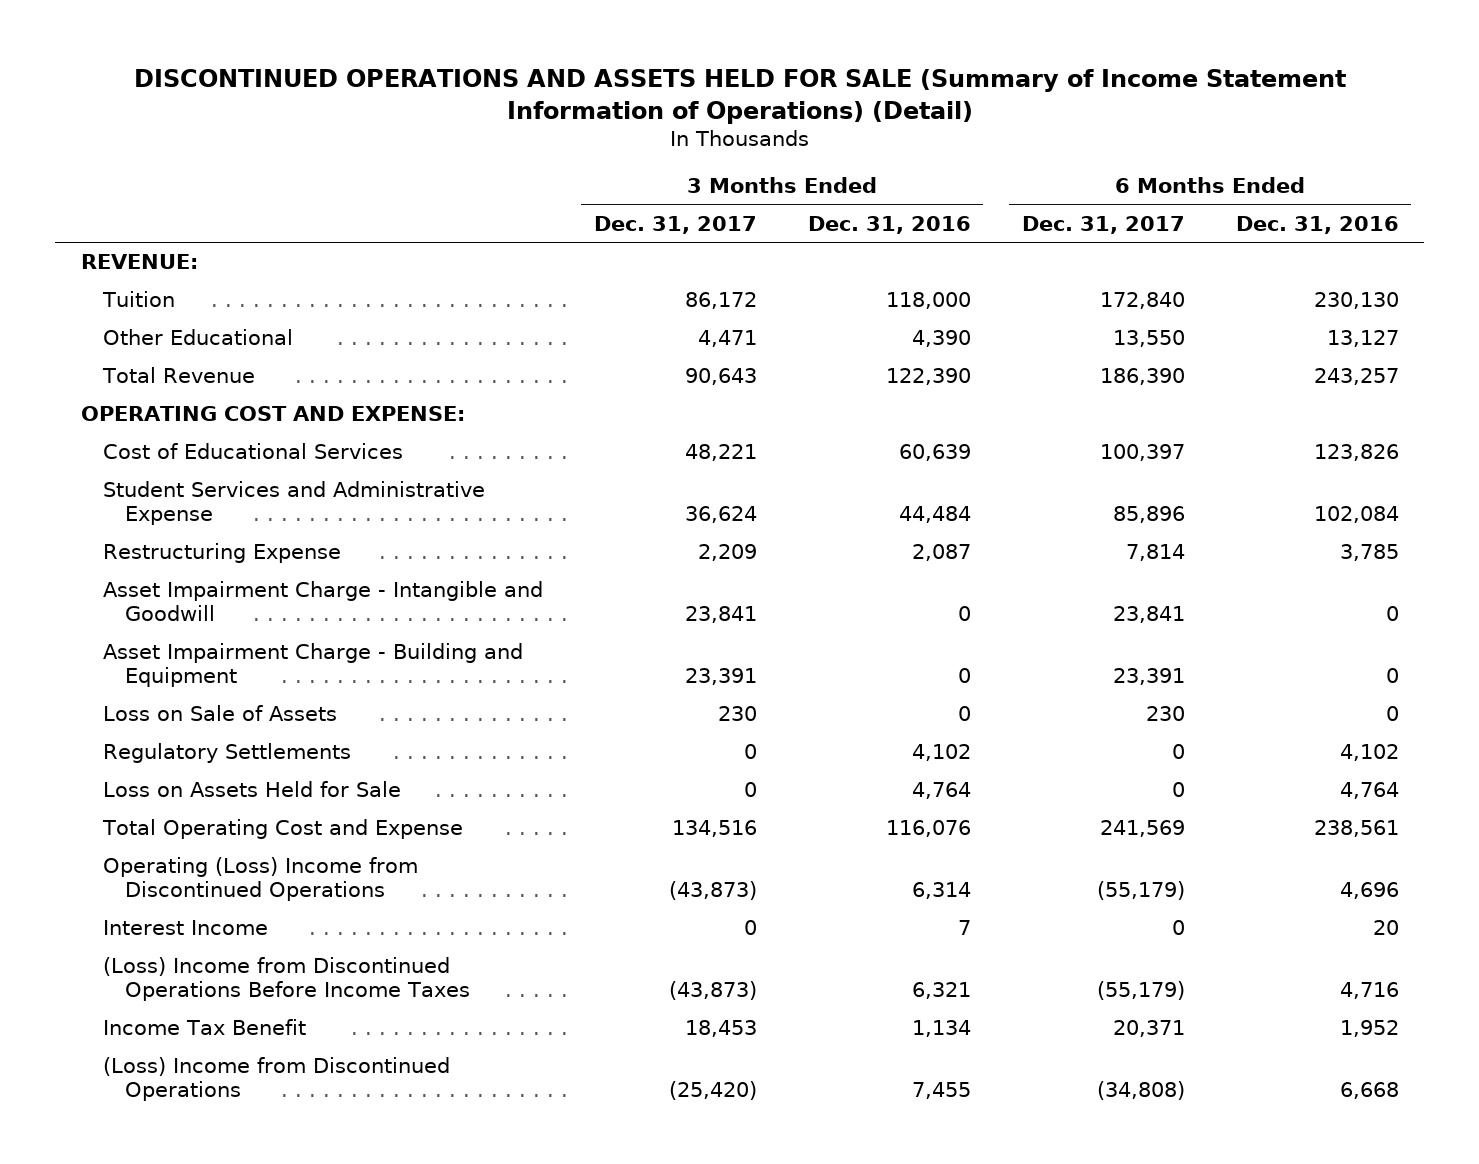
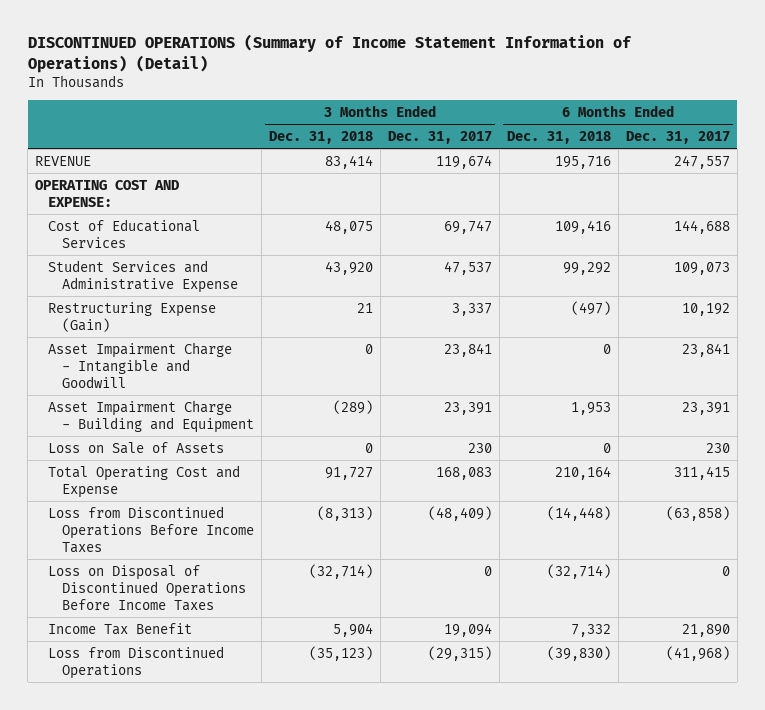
[133,68,1346,124] DISCONTINUED OPERATIONS AND ASSETS HELD FOR SALE (Summary of Income Statement Information of Operations) (Detail) -> [27,34,632,73] DISCONTINUED OPERATIONS (Summary of Income Statement Information of Operations) (Detail)
[807,215,971,234] Dec. 31, 2016 -> none
[1235,215,1399,234] Dec. 31, 2016 -> none
none -> [268,130,373,144] Dec. 31, 2018
none -> [506,130,611,144] Dec. 31, 2018
[80,254,198,270] REVENUE: -> none
[101,291,175,308] Tuition -> none
[102,329,293,346] Other Educational -> none
[101,367,255,384] Total Revenue -> [35,155,92,166] REVENUE
[684,368,757,386] 90,643 -> [435,154,492,169] 119,674
[1099,368,1185,386] 186,390 -> [673,154,730,169] 247,557
[684,444,757,462] 48,221 -> [443,219,492,234] 69,747
[1099,444,1185,462] 100,397 -> [673,219,730,234] 144,688
[684,506,757,524] 36,624 -> [443,260,492,275] 47,537
[1112,506,1185,524] 85,896 -> [673,261,730,275] 109,073
[102,543,341,564] Restructuring Expense -> [48,301,217,332] Restructuring Expense (Gain)
[697,544,757,562] 2,209 -> [451,302,492,316] 3,337
[1125,544,1185,562] 7,814 -> [681,302,730,316] 10,192
[102,743,351,764] Regulatory Settlements -> none
[102,781,401,798] Loss on Assets Held for Sale -> none
[102,857,418,902] Operating (Loss) Income from Discontinued Operations -> none
[102,920,268,936] Interest Income -> none
[671,820,757,838] 134,516 -> [435,466,492,480] 168,083
[1099,820,1185,838] 241,569 -> [673,465,730,480] 311,415
[102,957,470,1002] (Loss) Income from Discontinued Operations Before Income Taxes -> [48,505,254,554] Loss from Discontinued Operations Before Income Taxes
[668,981,757,1001] (43,873) -> [427,505,492,521] (48,409)
[1096,981,1185,1001] (55,179) -> [665,505,730,521] (63,858)
none -> [48,564,246,612] Loss on Disposal of Discontinued Operations Before Income Taxes
[684,1020,757,1038] 18,453 -> [443,622,492,637] 19,094
[1112,1020,1185,1038] 20,371 -> [681,623,730,637] 21,890
[102,1057,450,1102] (Loss) Income from Discontinued Operations -> [48,645,225,679] Loss from Discontinued Operations
[668,1081,757,1101] (25,420) -> [427,645,492,661] (29,315)
[1096,1081,1185,1101] (34,808) -> [665,645,730,661] (41,968)

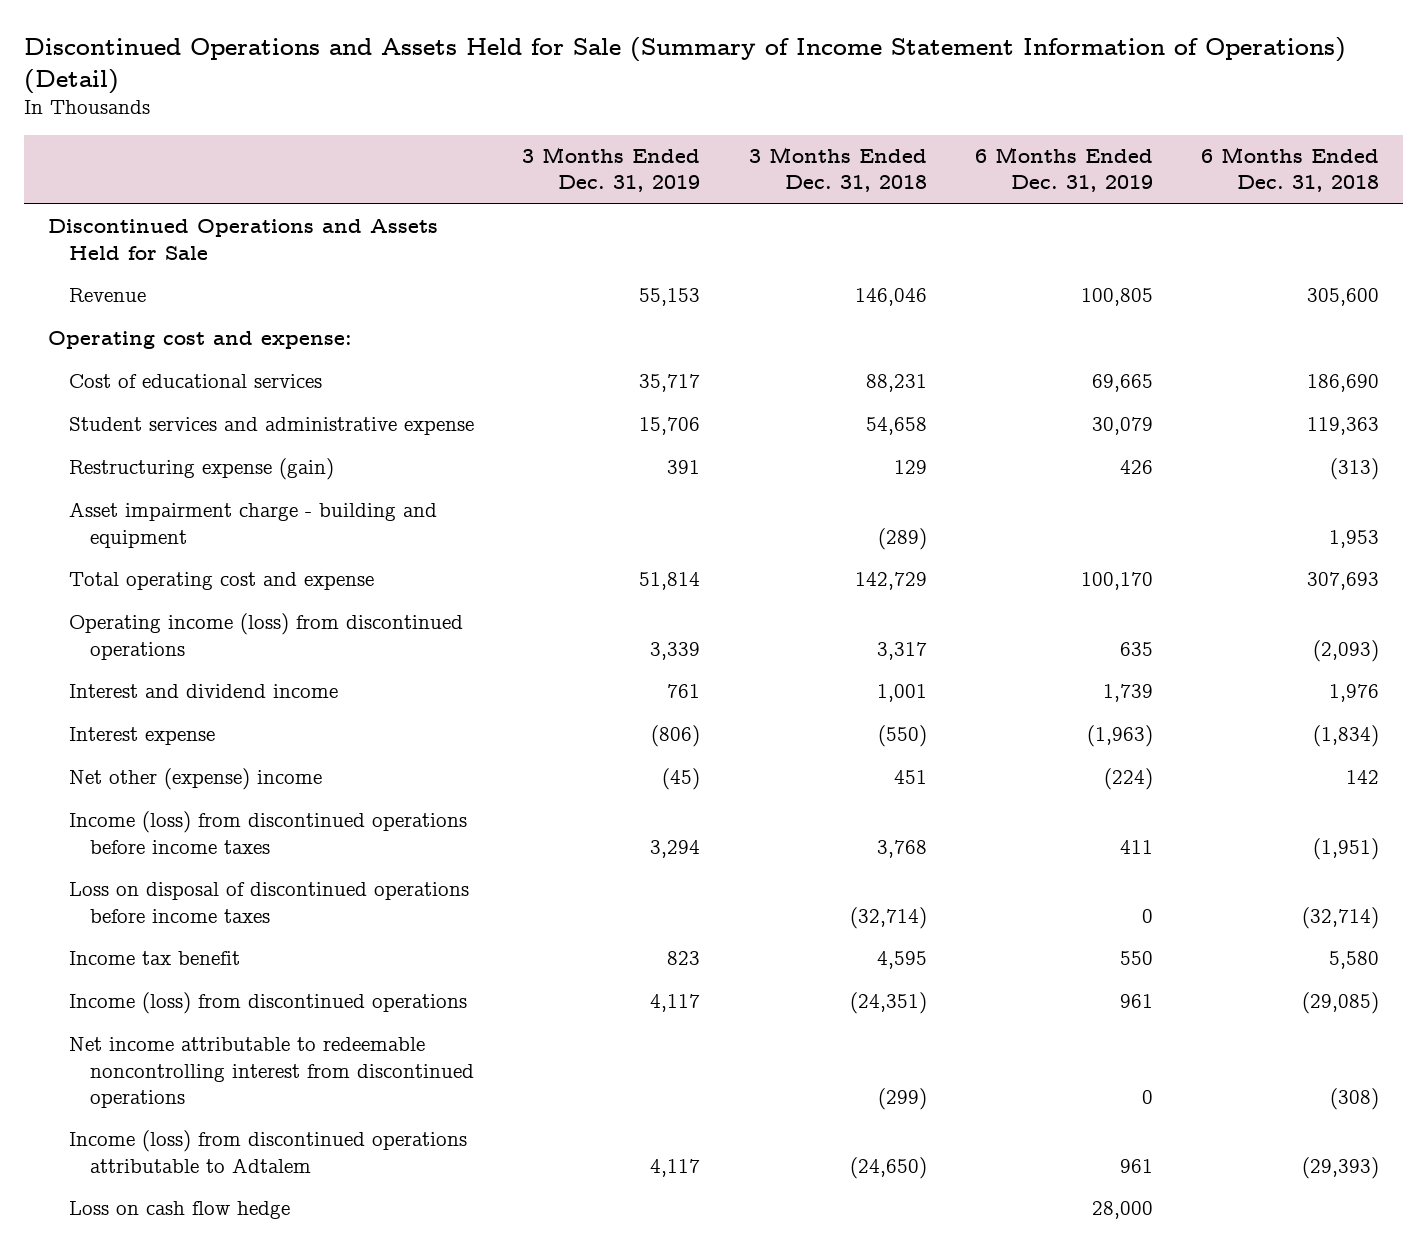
[27,34,632,73] DISCONTINUED OPERATIONS (Summary of Income Statement Information of Operations) (Detail) -> [23,37,1346,94] Discontinued Operations and Assets Held for Sale (Summary of Income Statement Information of Operations) (Detail)
[387,130,492,144] Dec. 31, 2017 -> none
[625,130,730,144] Dec. 31, 2017 -> none
none -> [522,146,701,193] 3 Months Ended Dec. 31, 2019
none -> [974,146,1153,193] 6 Months Ended Dec. 31, 2019
[48,341,233,389] Asset Impairment Charge - Intangible and Goodwill -> none
[48,441,225,454] Loss on Sale of Assets -> none
none -> [48,219,439,260] Discontinued Operations and Assets Held for Sale
[35,155,92,166] REVENUE -> [68,288,146,303] Revenue
[324,154,373,169] 83,414 -> [854,288,927,307] 146,046
[554,155,611,169] 195,716 -> [1307,288,1380,307] 305,600
[35,179,180,207] OPERATING COST AND EXPENSE: -> [48,331,353,350] Operating cost and expense:
[48,218,201,248] Cost of Educational Services -> [68,374,322,389] Cost of educational services
[324,219,373,234] 48,075 -> [865,374,927,393] 88,231
[554,219,611,234] 109,416 -> [1307,374,1380,393] 186,690
[48,259,238,293] Student Services and Administrative Expense -> [68,417,474,436] Student services and administrative expense
[324,260,373,275] 43,920 -> [865,417,927,436] 54,658
[562,261,611,275] 99,292 -> [1307,417,1380,436] 119,363
[48,301,217,332] Restructuring Expense (Gain) -> [68,458,334,481] Restructuring expense (gain)
[356,302,373,313] 21 -> [893,460,927,475] 129
[570,300,611,315] (497) -> [1330,458,1380,481] (313)
[48,399,254,433] Asset Impairment Charge - Building and Equipment -> [68,502,437,548] Asset impairment charge - building and equipment
[48,464,241,498] Total Operating Cost and Expense -> [68,572,374,591] Total operating cost and expense
[324,466,373,480] 91,727 -> [854,572,927,591] 142,729
[554,465,611,480] 210,164 -> [1307,572,1380,591] 307,693
none -> [68,613,463,660] Operating income (loss) from discontinued operations
none -> [68,684,338,699] Interest and dividend income
none -> [68,727,215,746] Interest expense
none -> [68,768,322,791] Net other (expense) income
[48,505,254,554] Loss from Discontinued Operations Before Income Taxes -> [68,811,467,854] Income (loss) from discontinued operations before income taxes
[316,505,373,521] (8,313) -> [876,839,927,858] 3,768
[546,505,611,521] (14,448) -> [1313,837,1380,860] (1,951)
[48,564,246,612] Loss on Disposal of Discontinued Operations Before Income Taxes -> [68,882,469,923] Loss on disposal of discontinued operations before income taxes
[48,622,193,635] Income Tax Benefit -> [68,951,240,966] Income tax benefit
[332,622,373,637] 5,904 -> [876,951,927,970] 4,595
[570,623,611,637] 7,332 -> [1329,951,1380,970] 5,580
[48,645,225,679] Loss from Discontinued Operations -> [68,992,467,1015] Income (loss) from discontinued operations
[308,645,373,661] (35,123) -> [849,992,927,1015] (24,351)
[546,645,611,661] (39,830) -> [1302,992,1380,1015] (29,085)
none -> [68,1037,474,1109] Net income attributable to redeemable noncontrolling interest from discontinued operations
none -> [68,1130,467,1173] Income (loss) from discontinued operations attributable to Adtalem
none -> [68,1201,290,1220] Loss on cash flow hedge

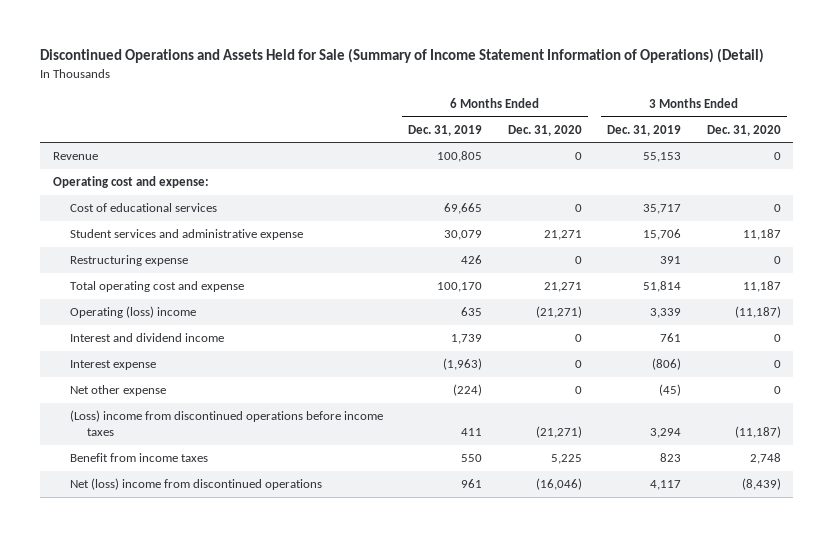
[748,146,927,193] 3 Months Ended Dec. 31, 2018 -> none
[1201,146,1380,193] 6 Months Ended Dec. 31, 2018 -> none
none -> [507,124,582,136] Dec. 31, 2020
none -> [706,124,781,136] Dec. 31, 2020
[48,219,439,260] Discontinued Operations and Assets Held for Sale -> none
[68,502,437,548] Asset impairment charge - building and equipment -> none
[68,458,334,481] Restructuring expense (gain) -> [69,255,188,267] Restructuring expense
[68,613,463,660] Operating income (loss) from discontinued operations -> [69,306,196,319] Operating (loss) income
[68,882,469,923] Loss on disposal of discontinued operations before income taxes -> none
[68,992,467,1015] Income (loss) from discontinued operations -> none
[68,1037,474,1109] Net income attributable to redeemable noncontrolling interest from discontinued operations -> none
[68,1201,290,1220] Loss on cash flow hedge -> none
[68,768,322,791] Net other (expense) income -> [69,385,166,397] Net other expense
[68,811,467,854] Income (loss) from discontinued operations before income taxes -> [69,410,383,436] (Loss) income from discontinued operations before income taxes
[68,951,240,966] Income tax benefit -> [69,453,208,463] Benefit from income taxes
[68,1130,467,1173] Income (loss) from discontinued operations attributable to Adtalem -> [69,478,322,491] Net (loss) income from discontinued operations

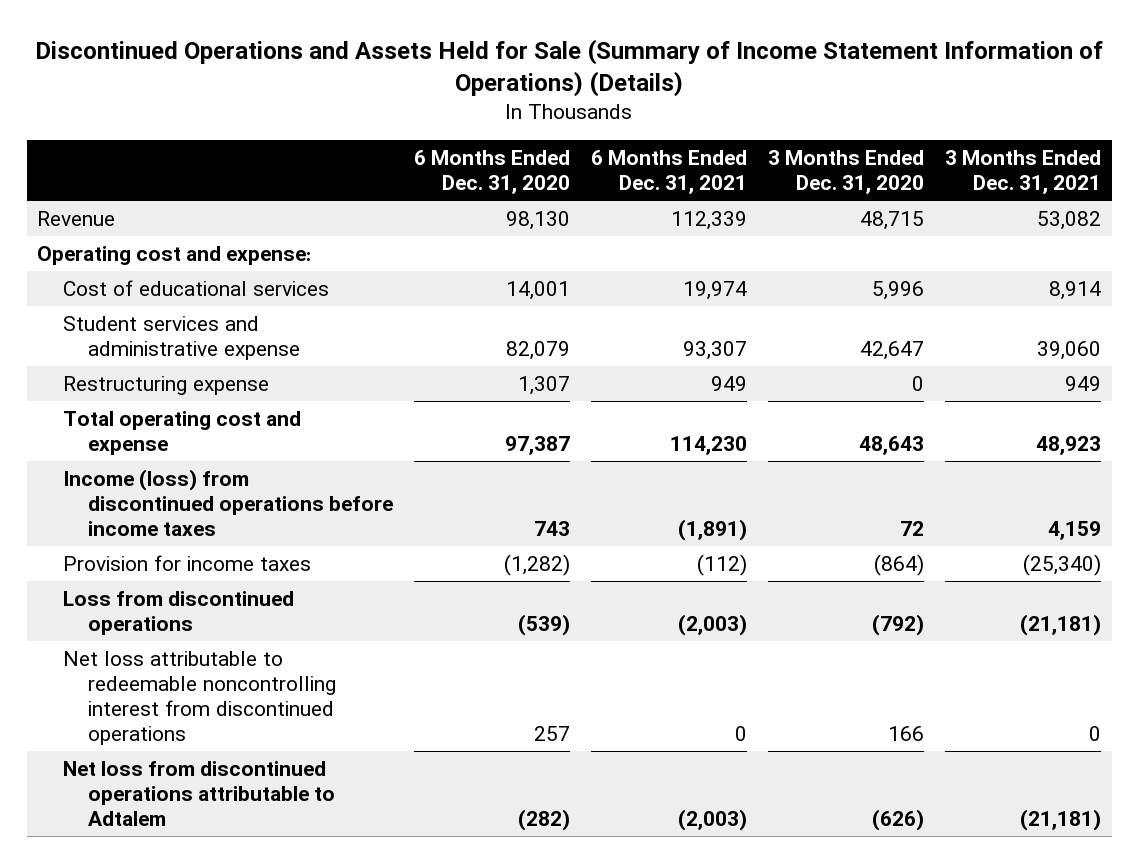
[39,48,764,64] Discontinued Operations and Assets Held for Sale (Summary of Income Statement Information of Operations) (Detail) -> [35,39,1104,98] Discontinued Operations and Assets Held for Sale (Summary of Income Statement Information of Operations) (Details)
[408,124,483,136] Dec. 31, 2019 -> none
[607,124,682,136] Dec. 31, 2019 -> none
none -> [591,149,748,195] 6 Months Ended Dec. 31, 2021
none -> [945,149,1102,195] 3 Months Ended Dec. 31, 2021
[574,152,582,161] 0 -> [505,210,570,230] 98,130
[773,152,781,161] 0 -> [860,210,925,230] 48,715
[69,306,196,319] Operating (loss) income -> none
[69,333,224,343] Interest and dividend income -> none
[69,360,156,371] Interest expense -> none
[69,385,166,397] Net other expense -> none
[574,204,582,213] 0 -> [505,280,570,300] 14,001
[773,204,781,213] 0 -> [872,280,925,300] 5,996
[543,230,582,241] 21,271 -> [505,340,570,360] 82,079
[742,229,781,241] 11,187 -> [860,340,925,360] 42,647
[574,256,582,265] 0 -> [517,375,570,395] 1,307
[543,282,582,293] 21,271 -> [504,435,570,455] 97,387
[742,281,781,293] 11,187 -> [859,435,925,455] 48,643
[69,410,383,436] (Loss) income from discontinued operations before income taxes -> [62,468,393,537] Income (loss) from discontinued operations before income taxes
[535,425,582,438] (21,271) -> [533,521,570,537] 743
[734,425,781,438] (11,187) -> [900,521,925,537] 72
[69,453,208,463] Benefit from income taxes -> [62,554,311,571] Provision for income taxes
[550,454,582,465] 5,225 -> [503,553,570,576] (1,282)
[749,453,781,465] 2,748 -> [874,553,925,576] (864)
none -> [62,590,294,635] Loss from discontinued operations
none -> [62,650,336,746] Net loss attributable to redeemable noncontrolling interest from discontinued operations
[69,478,322,491] Net (loss) income from discontinued operations -> [62,760,335,827] Net loss from discontinued operations attributable to Adtalem
[535,478,582,491] (16,046) -> [517,809,570,832] (282)
[741,478,781,491] (8,439) -> [872,809,925,832] (626)

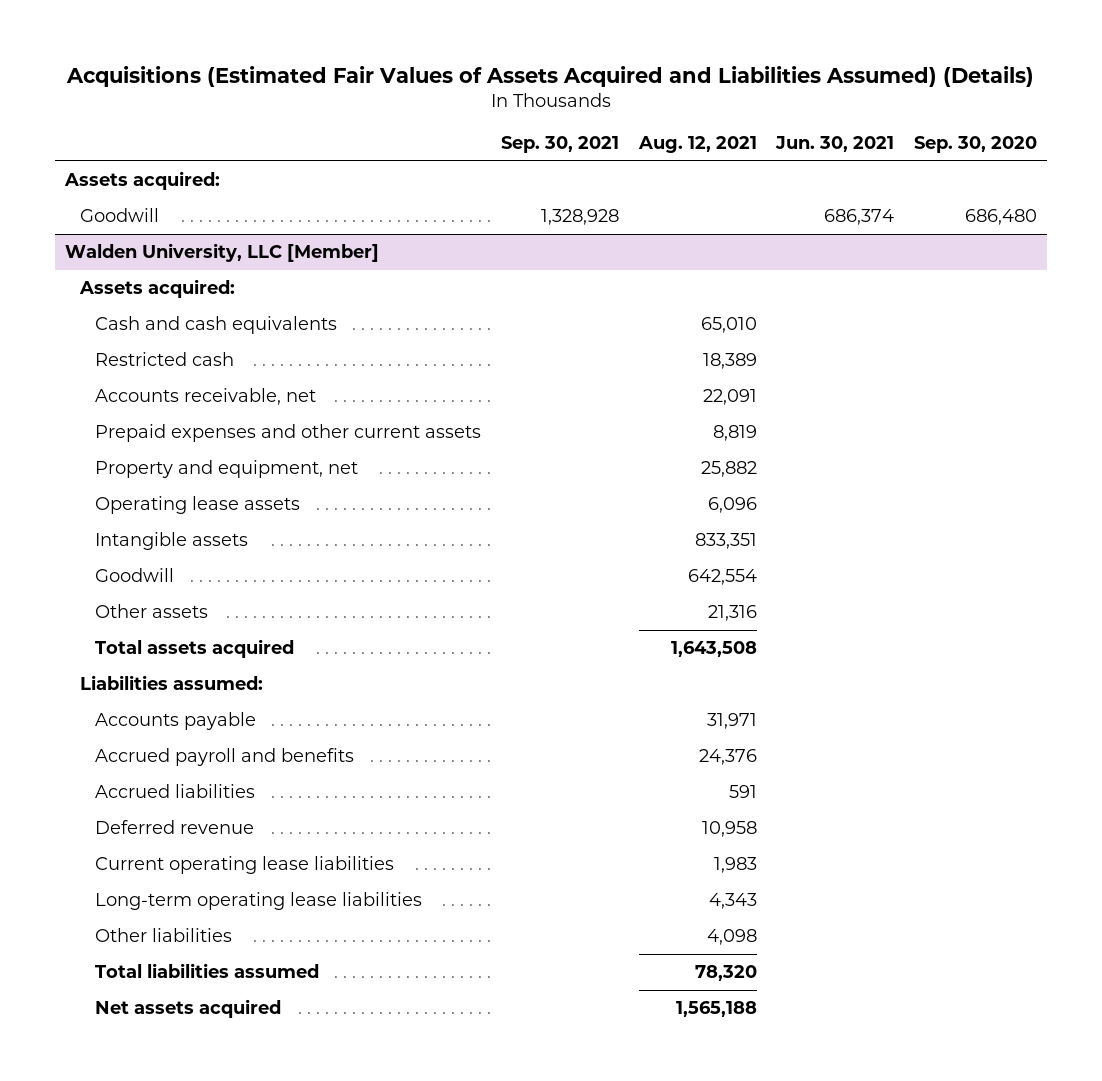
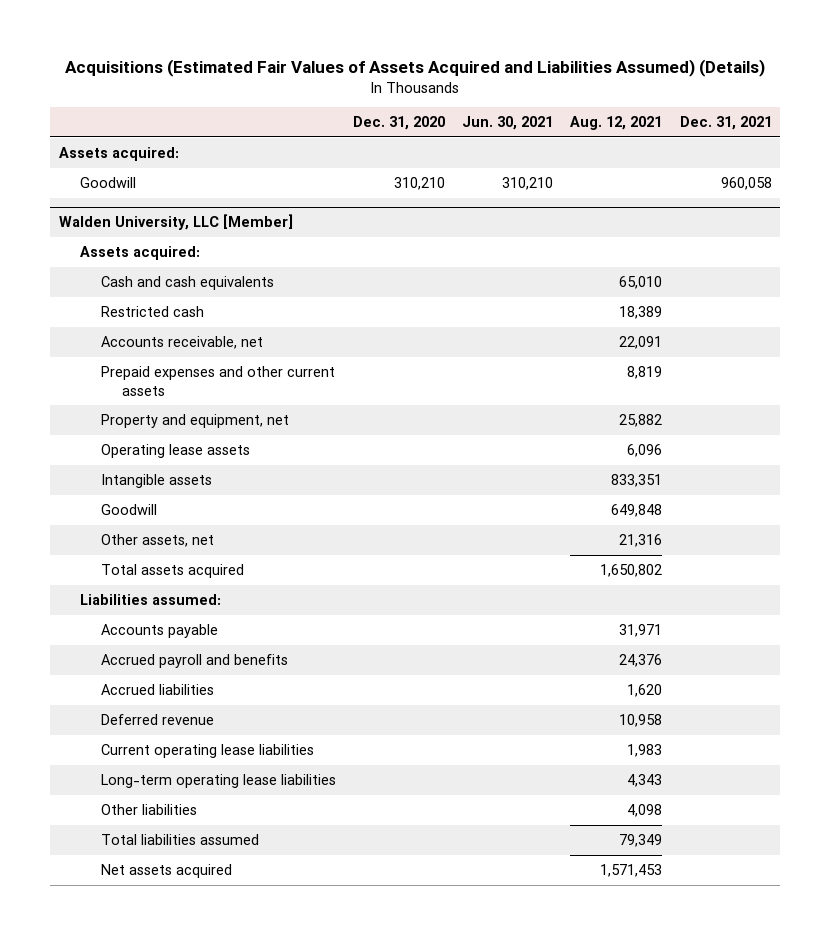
[500,136,619,154] Sep. 30, 2021 -> none
[914,136,1038,154] Sep. 30, 2020 -> none
none -> [353,116,446,131] Dec. 31, 2020
none -> [679,116,772,131] Dec. 31, 2021
[824,209,895,226] 686,374 -> [502,176,554,190] 310,210
[687,569,757,586] 642,554 -> [611,503,663,517] 649,848
[94,604,208,619] Other assets -> [100,533,214,547] Other assets, net
[670,641,757,658] 1,643,508 -> [600,563,663,577] 1,650,802
[728,785,757,799] 591 -> [627,683,663,697] 1,620
[694,965,757,982] 78,320 -> [619,833,663,847] 79,349
[675,1001,757,1018] 1,565,188 -> [600,863,663,877] 1,571,453

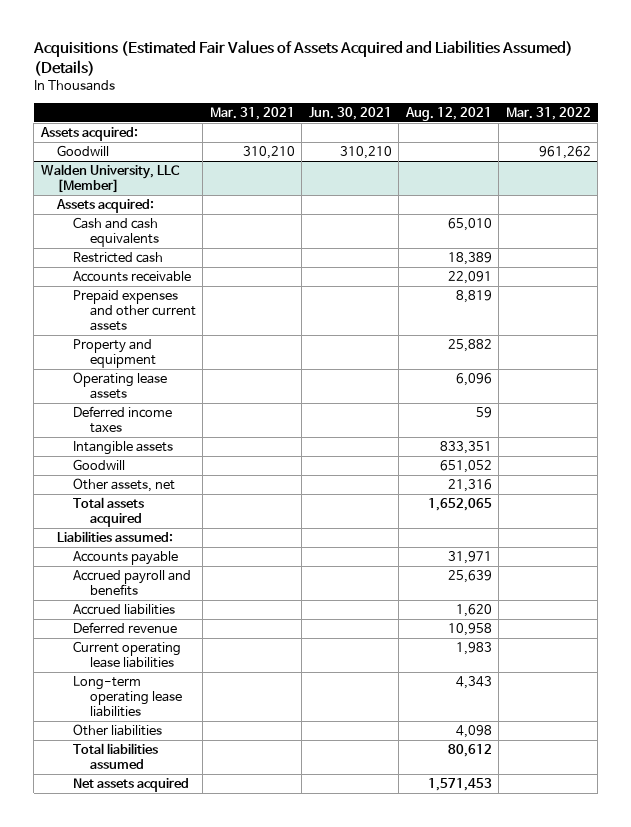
[353,116,446,131] Dec. 31, 2020 -> none
[679,116,772,131] Dec. 31, 2021 -> none
none -> [209,106,295,120] Mar. 31, 2021
none -> [505,106,591,120] Mar. 31, 2022
[100,335,263,349] Accounts receivable, net -> [73,271,192,283] Accounts receivable
[100,413,289,428] Property and equipment, net -> [73,339,156,369] Property and equipment
none -> [73,406,173,434] Deferred income taxes
[611,503,663,517] 649,848 -> [439,460,492,474] 651,052
[600,563,663,577] 1,650,802 -> [427,498,492,512] 1,652,065
[619,653,663,667] 24,376 -> [447,570,492,584] 25,639
[619,833,663,847] 79,349 -> [447,744,492,758] 80,612

